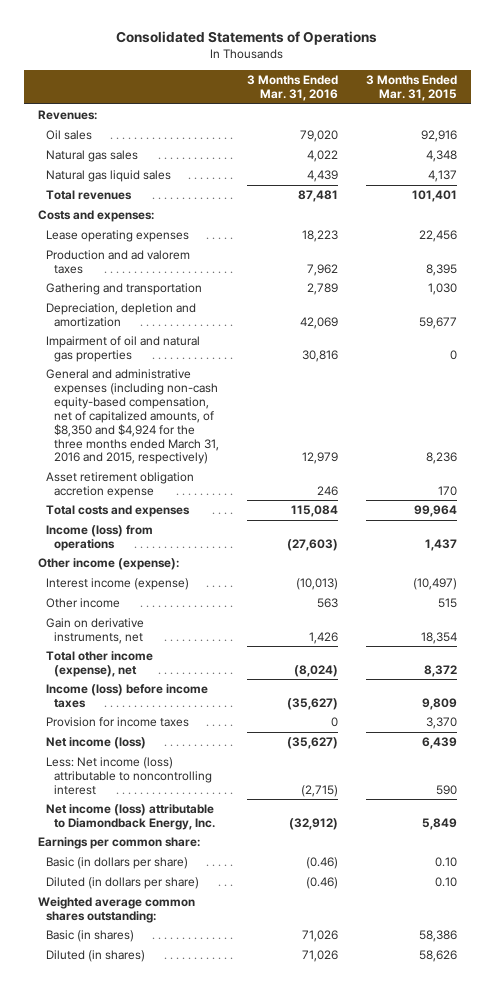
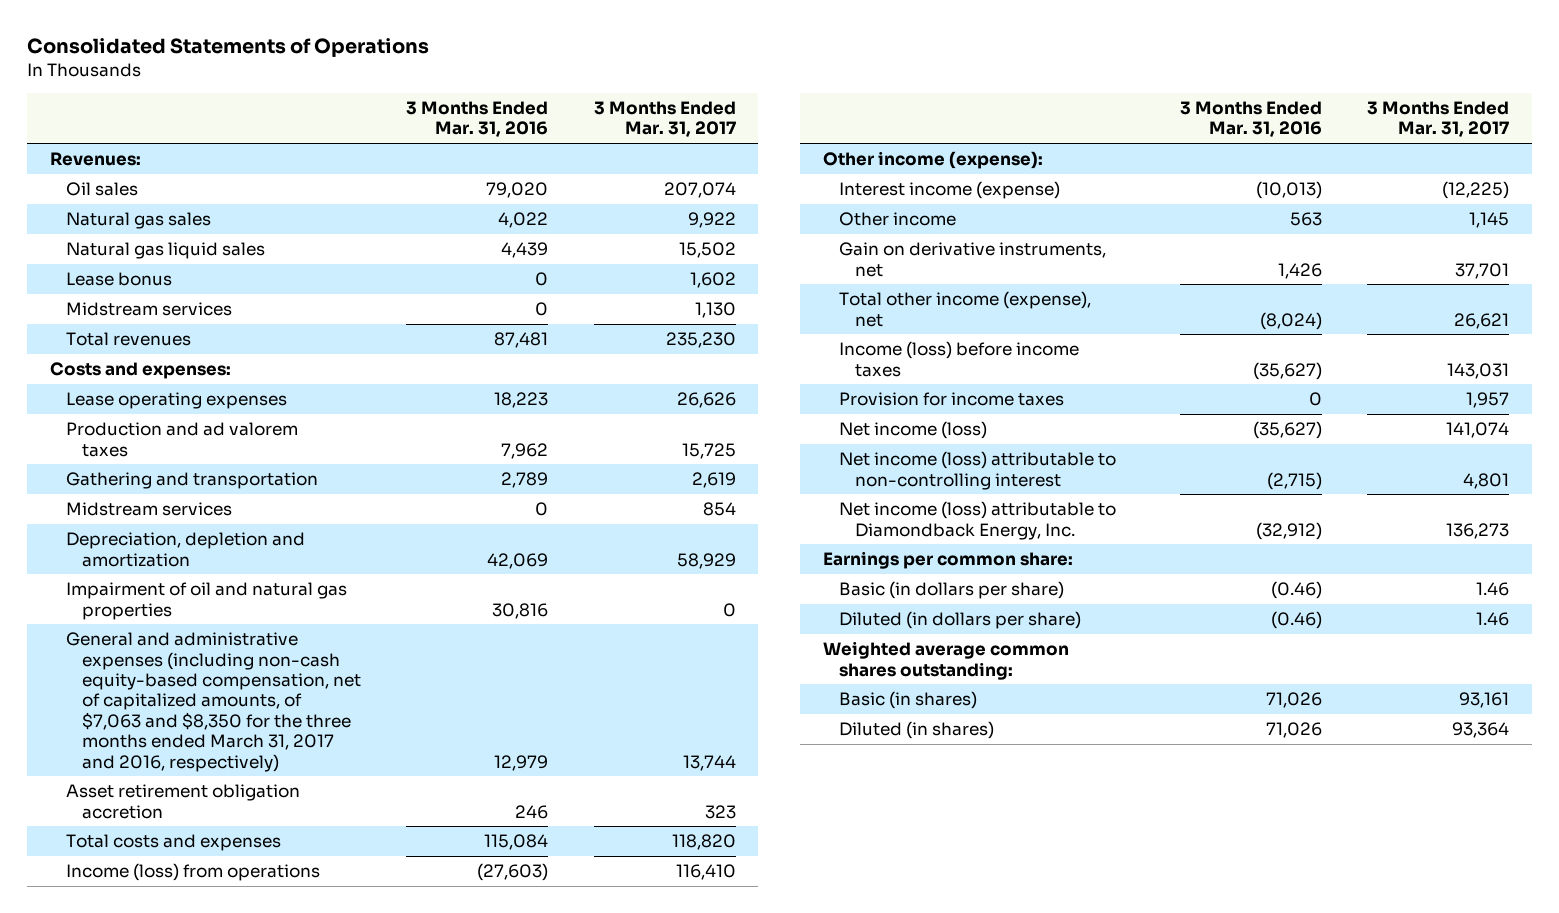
[366,75,458,102] 3 Months Ended Mar. 31, 2015 -> none
none -> [593,101,736,138] 3 Months Ended Mar. 31, 2017
none -> [65,272,172,287] Lease bonus
none -> [65,302,232,317] Midstream services
none -> [65,502,232,517] Midstream services
[45,369,220,465] General and administrative expenses (including non-cash equity-based compensation, net of capitalized amounts, of $8,350 and $4,924 for the three months ended March 31, 2016 and 2015, respectively) -> [65,632,361,772] General and administrative expenses (including non-cash equity-based compensation, net of capitalized amounts, of $7,063 and $8,350 for the three months ended March 31, 2017 and 2016, respectively)
[45,472,194,498] Asset retirement obligation accretion expense -> [65,784,300,819] Asset retirement obligation accretion
[45,757,213,795] Less: Net income (loss) attributable to noncontrolling interest -> [839,451,1117,490] Net income (loss) attributable to non-controlling interest

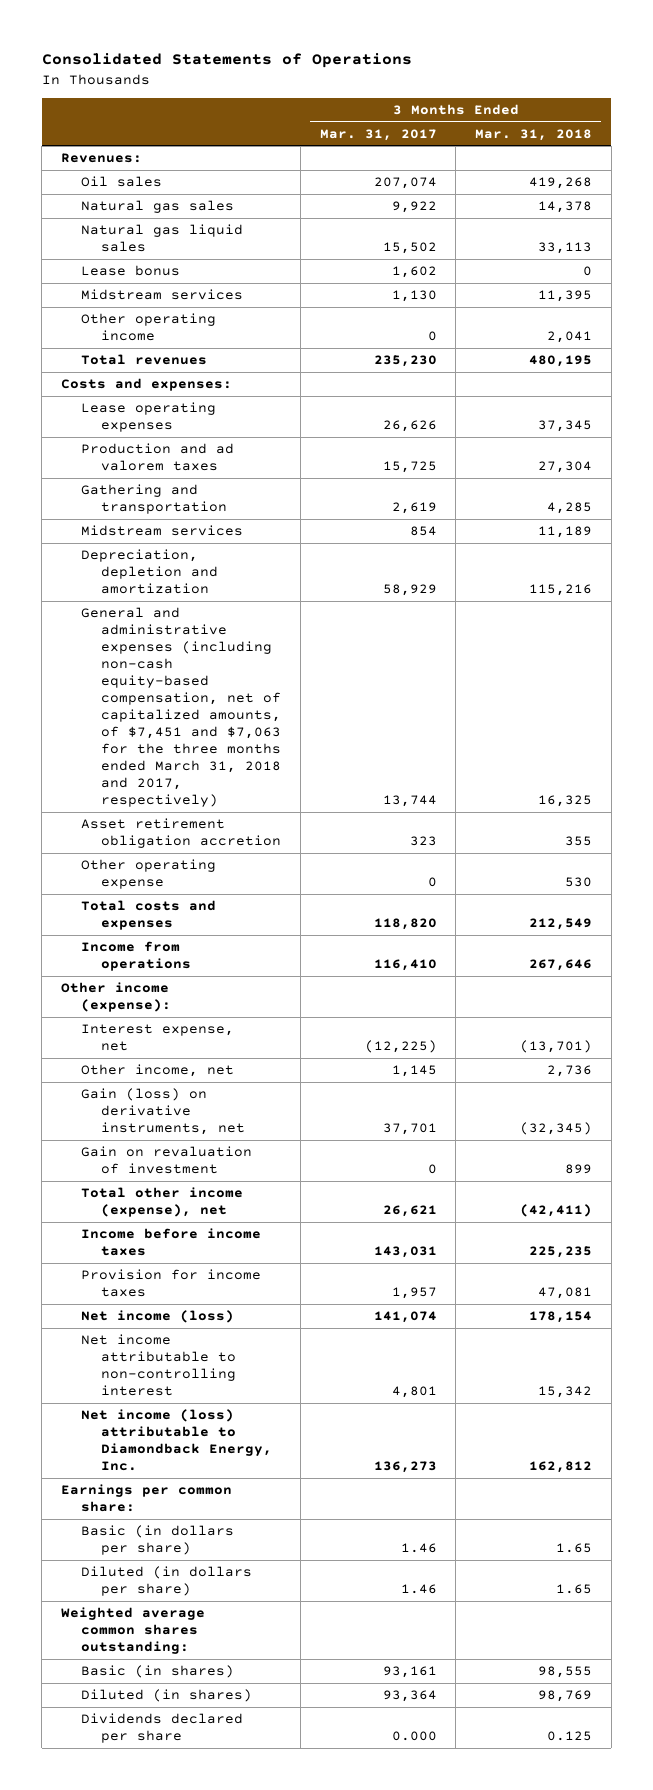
[406,101,549,138] 3 Months Ended Mar. 31, 2016 -> none
none -> [474,128,592,141] Mar. 31, 2018
none -> [80,313,216,342] Other operating income
[65,582,347,620] Impairment of oil and natural gas properties -> none
[65,632,361,772] General and administrative expenses (including non-cash equity-based compensation, net of capitalized amounts, of $7,063 and $8,350 for the three months ended March 31, 2017 and 2016, respectively) -> [80,607,282,808] General and administrative expenses (including non-cash equity-based compensation, net of capitalized amounts, of $7,451 and $7,063 for the three months ended March 31, 2018 and 2017, respectively)
none -> [80,859,216,890] Other operating expense
[65,863,320,882] Income (loss) from operations -> [80,941,192,972] Income from operations
[839,181,1061,200] Interest income (expense) -> [80,1024,234,1052] Interest expense, net
[839,212,957,227] Other income -> [80,1064,234,1078] Other income, net
[839,242,1107,277] Gain on derivative instruments, net -> [80,1088,246,1136] Gain (loss) on derivative instruments, net
none -> [80,1146,252,1175] Gain on revaluation of investment
[839,341,1080,377] Income (loss) before income taxes -> [80,1228,261,1257] Income before income taxes
[839,451,1117,490] Net income (loss) attributable to non-controlling interest -> [80,1334,237,1397] Net income attributable to non-controlling interest
none -> [80,1713,243,1744] Dividends declared per share

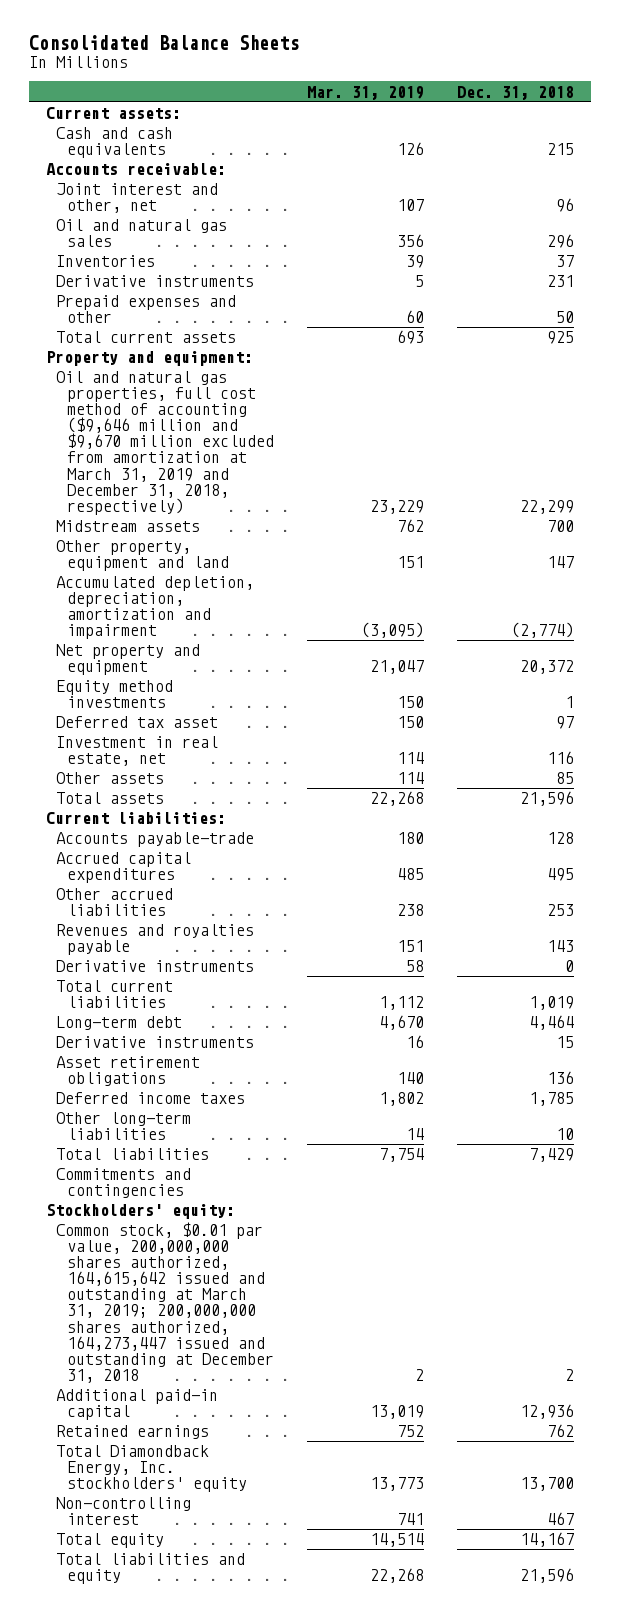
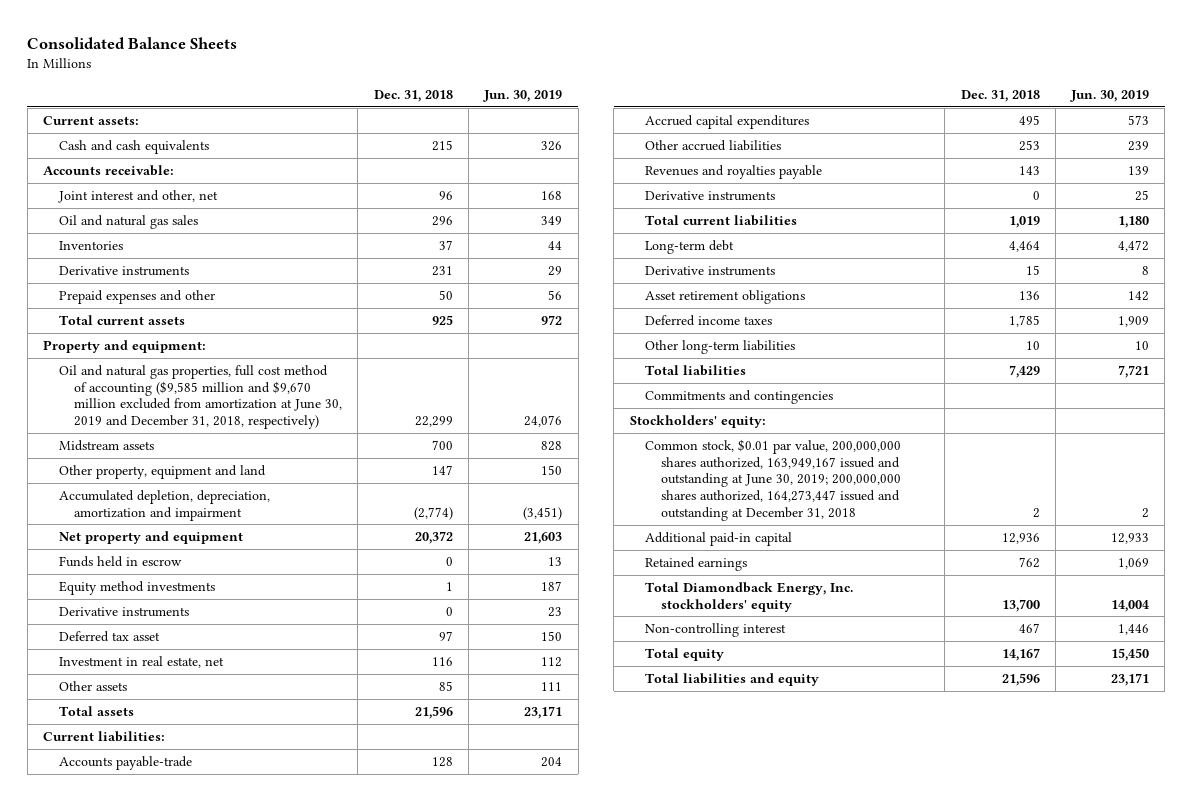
[306,85,424,100] Mar. 31, 2019 -> none
none -> [483,90,563,103] Jun. 30, 2019
[56,371,274,515] Oil and natural gas properties, full cost method of accounting ($9,646 million and $9,670 million excluded from amortization at March 31, 2019 and December 31, 2018, respectively) -> [58,364,343,430] Oil and natural gas properties, full cost method of accounting ($9,585 million and $9,670 million excluded from amortization at June 30, 2019 and December 31, 2018, respectively)
none -> [58,555,182,567] Funds held in escrow
none -> [58,606,189,617] Derivative instruments
[56,1222,274,1383] Common stock, $0.01 par value, 200,000,000 shares authorized, 164,615,642 issued and outstanding at March 31, 2019; 200,000,000 shares authorized, 164,273,447 issued and outstanding at December 31, 2018 -> [645,438,902,521] Common stock, $0.01 par value, 200,000,000 shares authorized, 163,949,167 issued and outstanding at June 30, 2019; 200,000,000 shares authorized, 164,273,447 issued and outstanding at December 31, 2018

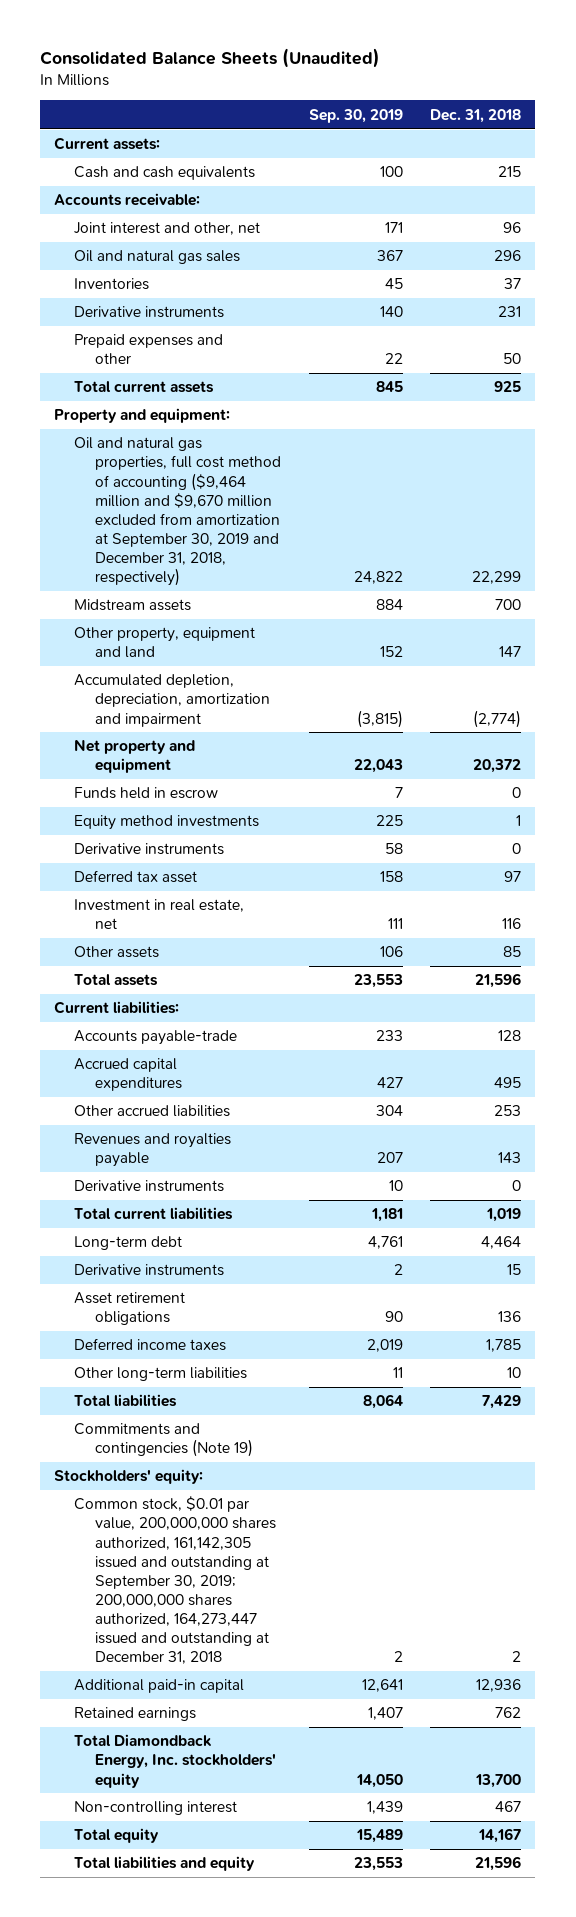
[27,37,238,50] Consolidated Balance Sheets -> [40,48,381,69] Consolidated Balance Sheets (Unaudited)
[483,90,563,103] Jun. 30, 2019 -> none
none -> [308,108,403,123] Sep. 30, 2019
[58,364,343,430] Oil and natural gas properties, full cost method of accounting ($9,585 million and $9,670 million excluded from amortization at June 30, 2019 and December 31, 2018, respectively) -> [74,437,281,587] Oil and natural gas properties, full cost method of accounting ($9,464 million and $9,670 million excluded from amortization at September 30, 2019 and December 31, 2018, respectively)
[645,389,834,404] Commitments and contingencies -> [74,1423,253,1458] Commitments and contingencies (Note 19)
[645,438,902,521] Common stock, $0.01 par value, 200,000,000 shares authorized, 163,949,167 issued and outstanding at June 30, 2019; 200,000,000 shares authorized, 164,273,447 issued and outstanding at December 31, 2018 -> [74,1496,276,1665] Common stock, $0.01 par value, 200,000,000 shares authorized, 161,142,305 issued and outstanding at September 30, 2019; 200,000,000 shares authorized, 164,273,447 issued and outstanding at December 31, 2018

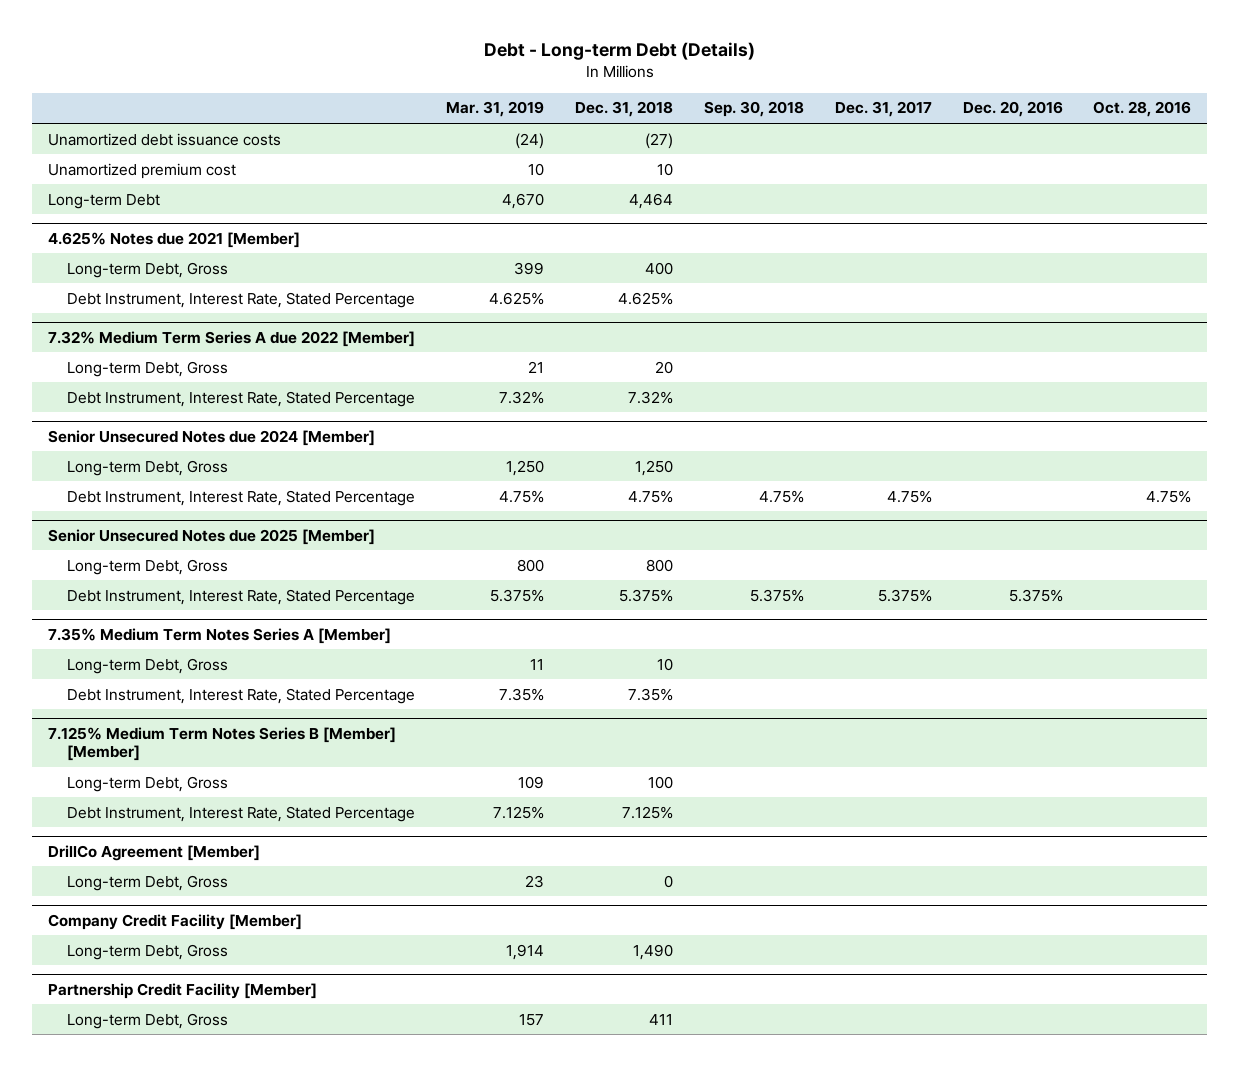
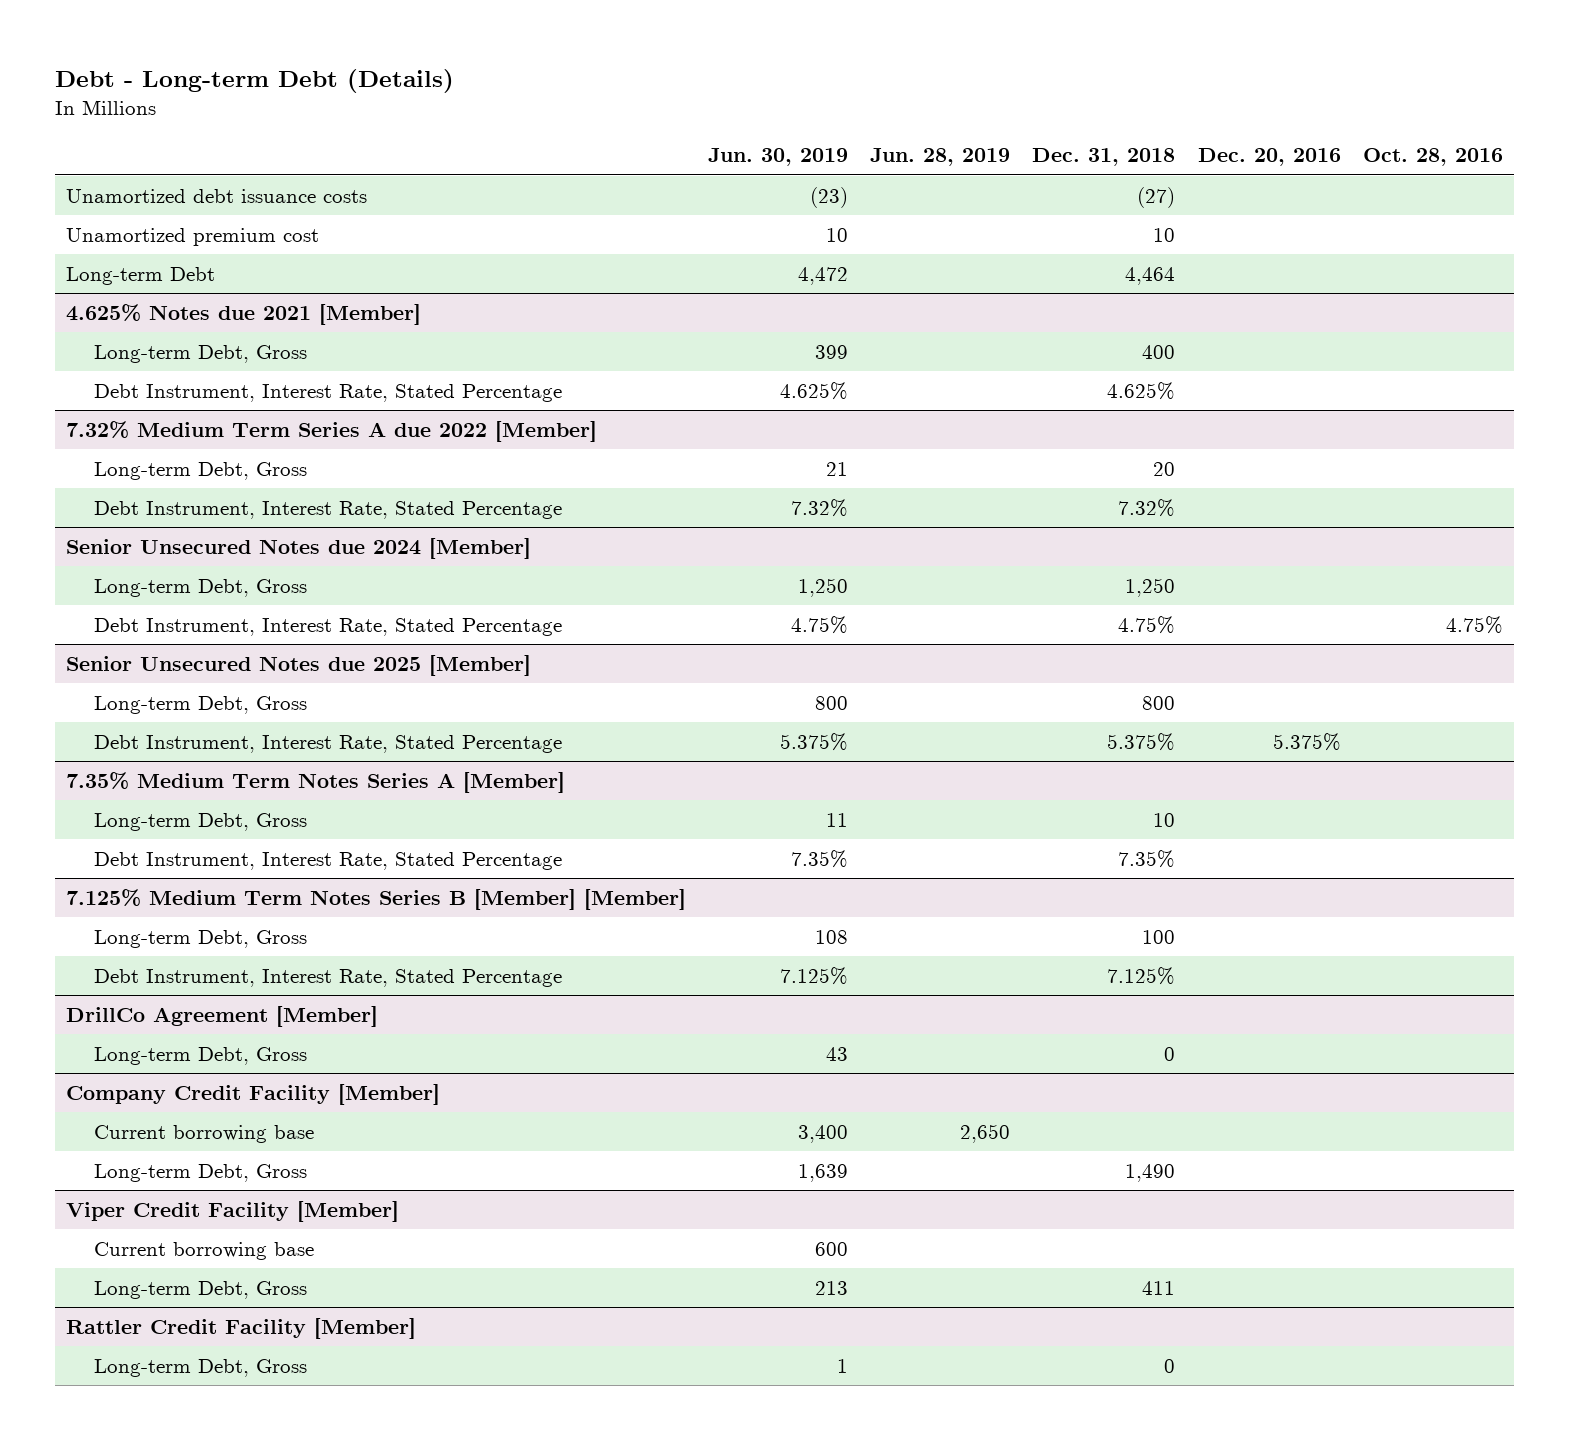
[446,101,545,118] Mar. 31, 2019 -> none
[703,101,804,118] Sep. 30, 2018 -> none
[834,101,932,118] Dec. 31, 2017 -> none
none -> [707,148,848,167] Jun. 30, 2019
none -> [870,148,1011,167] Jun. 28, 2019
none -> [93,1124,314,1143] Current borrowing base
[47,982,317,999] Partnership Credit Facility [Member] -> [65,1200,399,1222] Viper Credit Facility [Member]
none -> [93,1241,314,1260] Current borrowing base
none -> [65,1317,416,1339] Rattler Credit Facility [Member]
none -> [93,1358,307,1377] Long-term Debt, Gross

